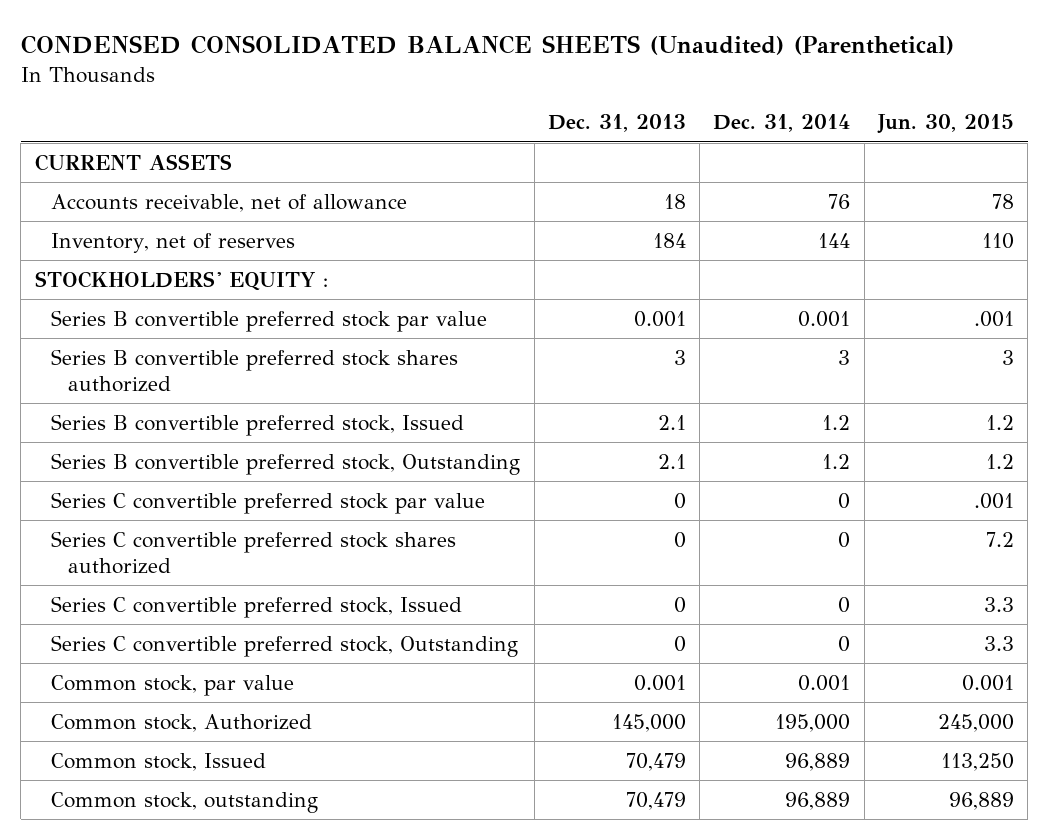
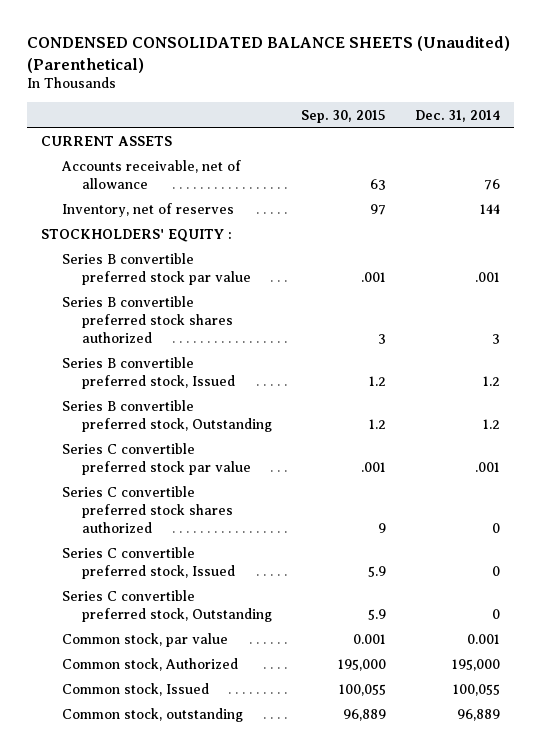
[547,114,686,133] Dec. 31, 2013 -> none
[876,114,1014,135] Jun. 30, 2015 -> none
none -> [301,109,387,123] Sep. 30, 2015
[798,310,851,327] 0.001 -> [474,272,500,283] .001
[838,492,851,509] 0 -> [474,462,500,473] .001
[785,752,851,771] 96,889 -> [452,684,500,697] 100,055

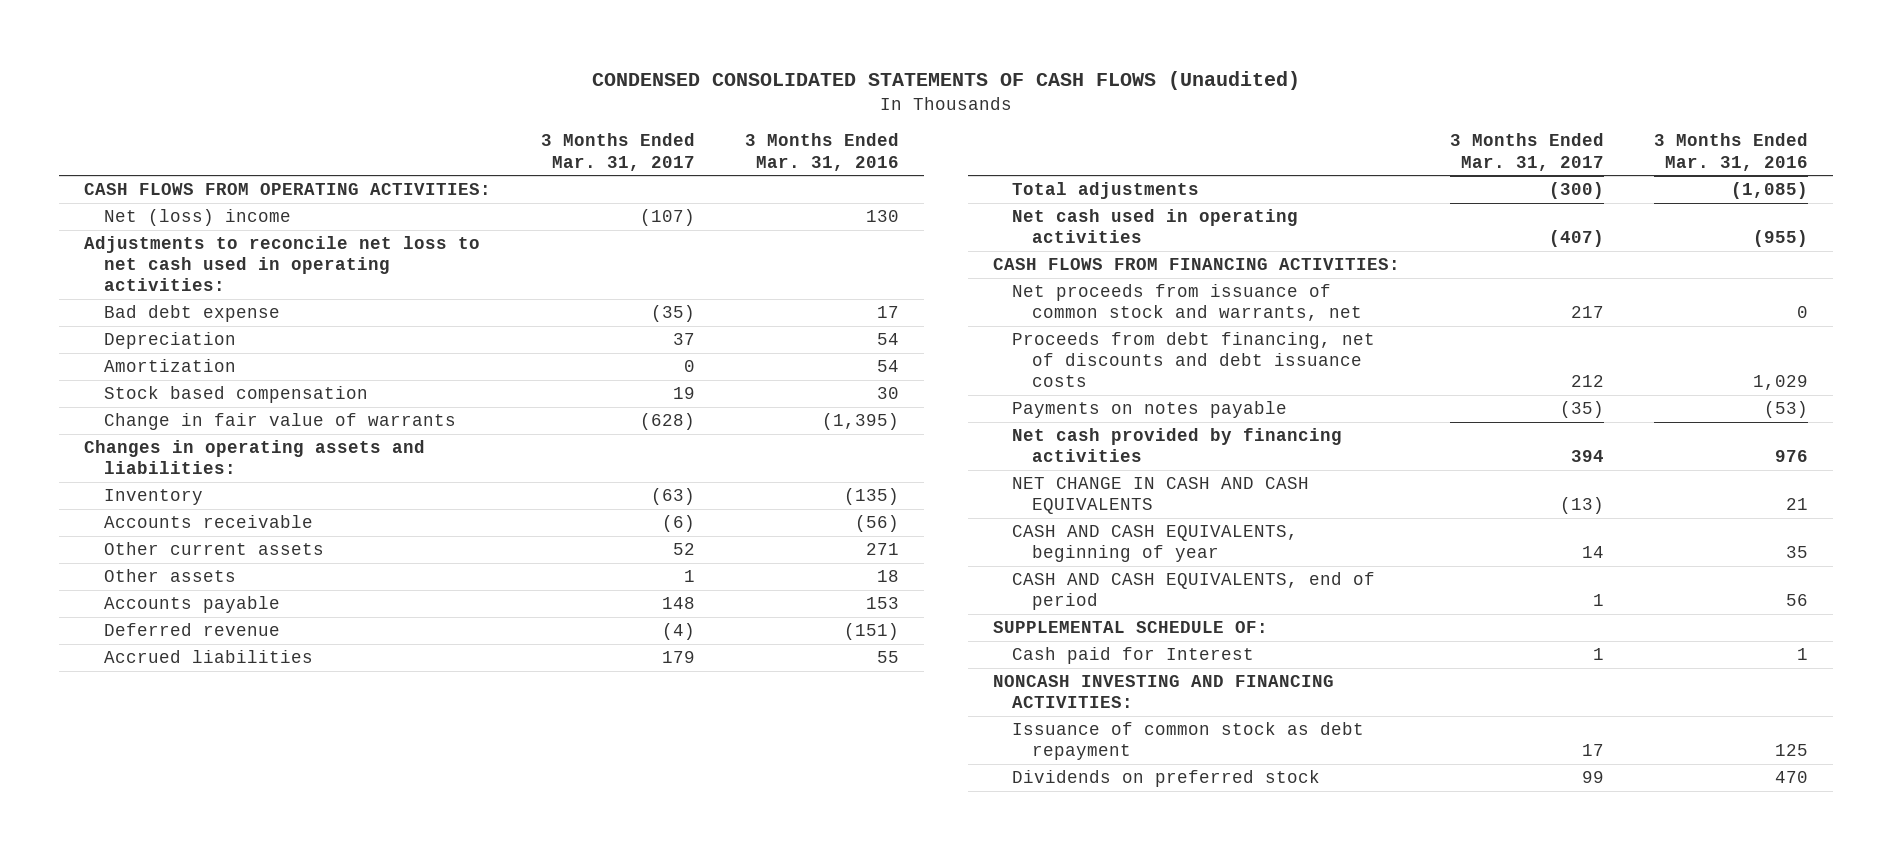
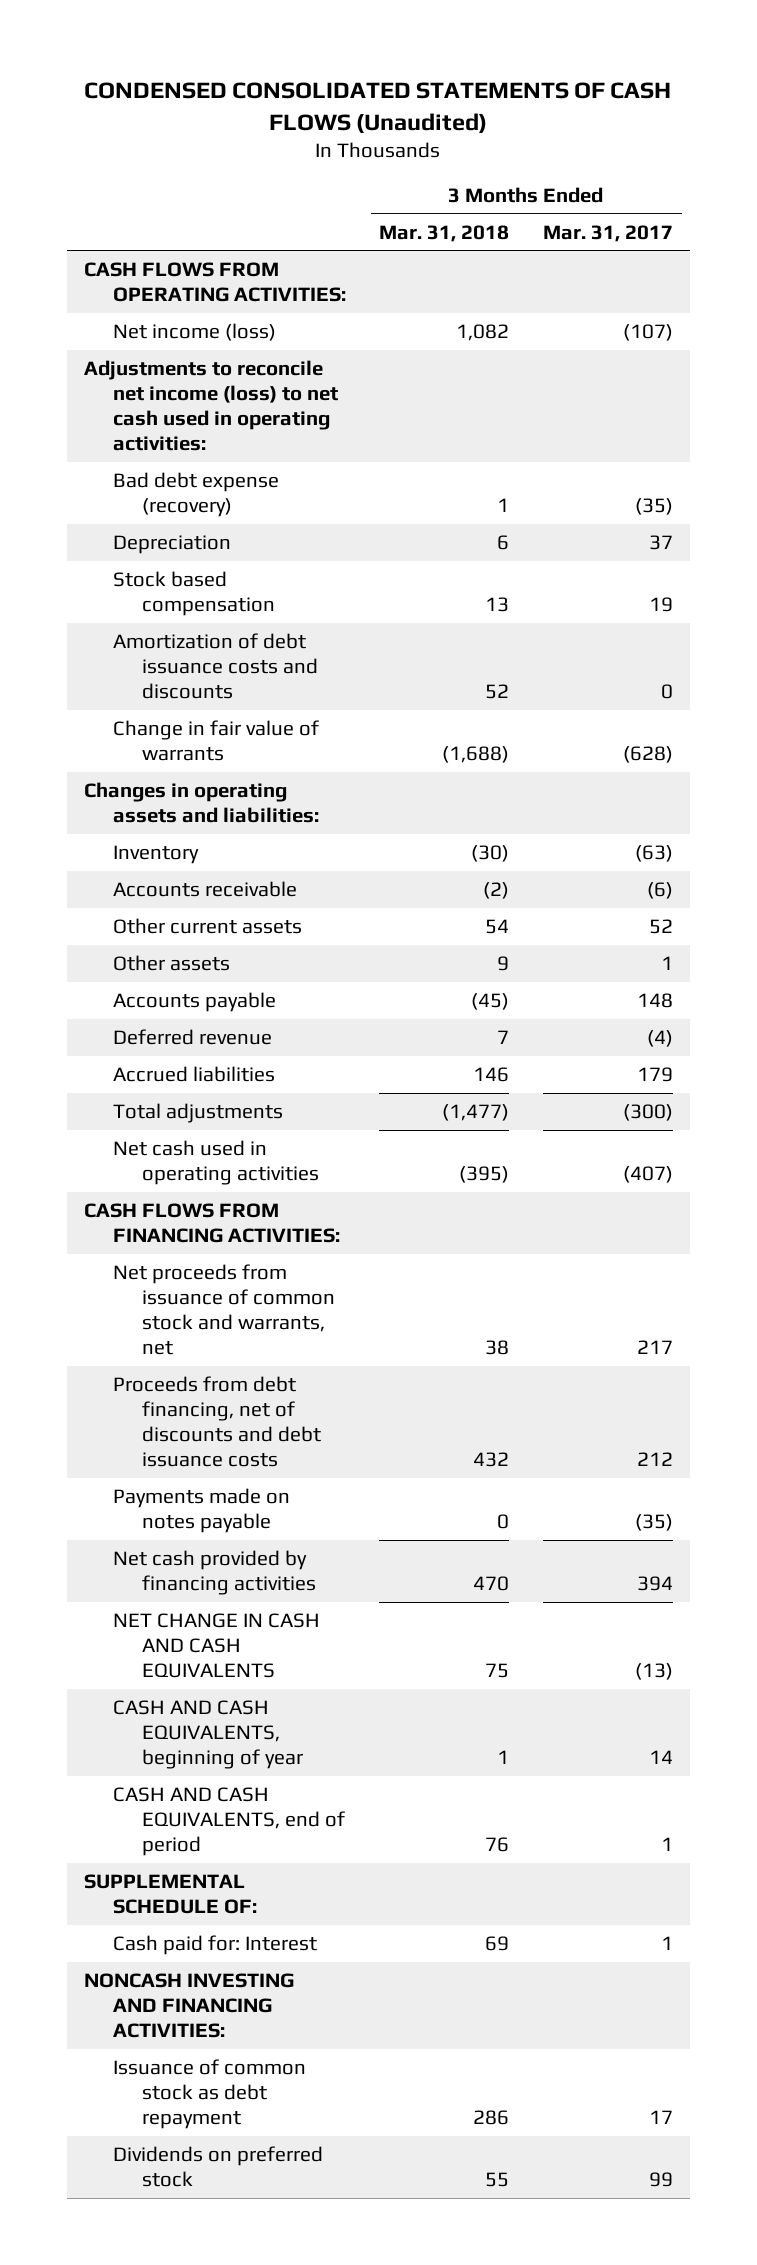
[745,133,900,171] 3 Months Ended Mar. 31, 2016 -> none
none -> [379,224,510,242] Mar. 31, 2018
[103,209,291,227] Net (loss) income -> [112,322,276,341] Net income (loss)
[84,236,481,292] Adjustments to reconcile net loss to net cash used in operating activities: -> [83,359,338,452] Adjustments to reconcile net income (loss) to net cash used in operating activities:
[103,305,280,323] Bad debt expense -> [112,471,279,517] Bad debt expense (recovery)
[103,359,236,373] Amortization -> none
none -> [112,632,318,699] Amortization of debt issuance costs and discounts
[1012,401,1288,419] Payments on notes payable -> [112,1487,290,1533] Payments made on notes payable
[1012,647,1255,665] Cash paid for Interest -> [112,1934,317,1955] Cash paid for: Interest

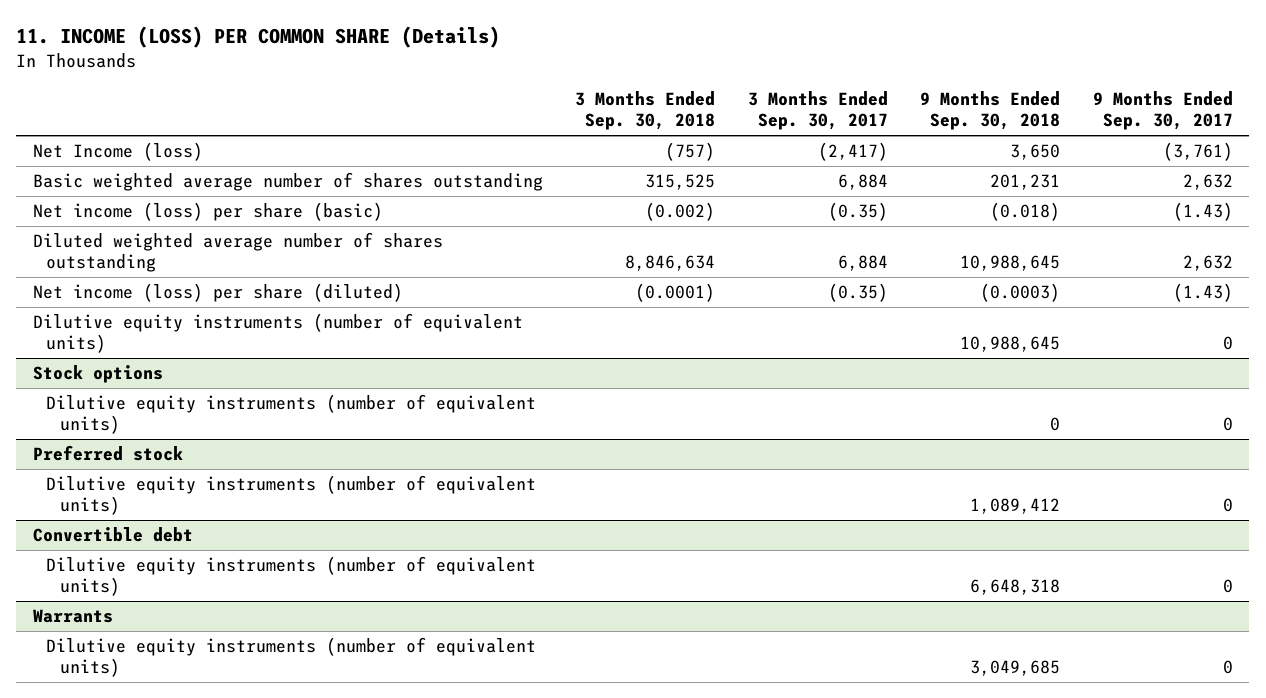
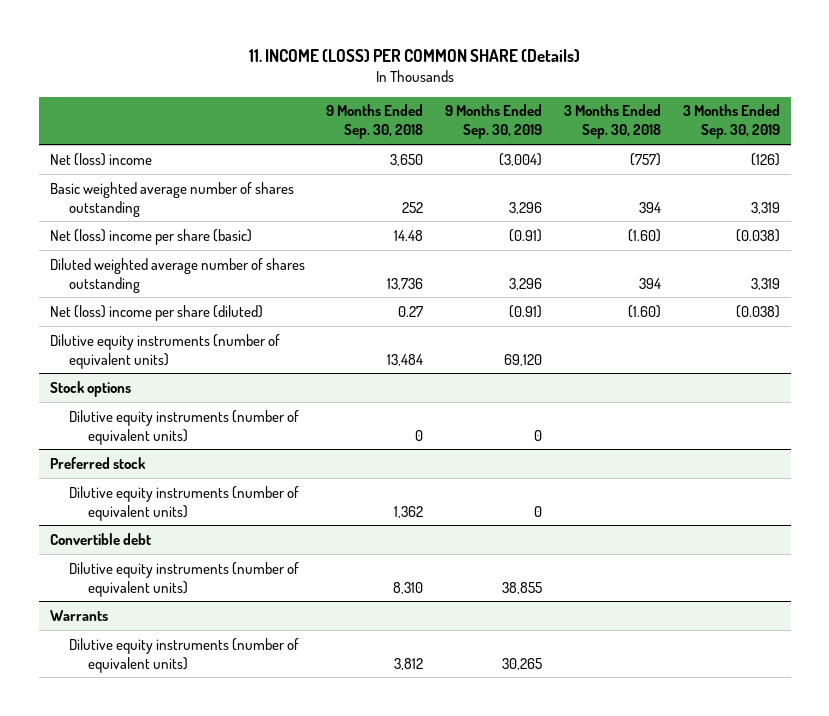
[747,91,888,131] 3 Months Ended Sep. 30, 2017 -> none
[1093,91,1234,131] 9 Months Ended Sep. 30, 2017 -> none
none -> [445,104,543,140] 9 Months Ended Sep. 30, 2019
none -> [682,104,780,140] 3 Months Ended Sep. 30, 2019
[32,141,203,161] Net Income (loss) -> [49,152,152,166] Net (loss) income
[645,173,716,190] 315,525 -> [638,201,661,213] 394
[990,173,1061,190] 201,231 -> [402,201,424,213] 252
[32,201,383,221] Net income (loss) per share (basic) -> [49,228,252,245] Net (loss) income per share (basic)
[645,201,716,221] (0.002) -> [627,228,661,242] (1.60)
[990,201,1061,221] (0.018) -> [394,229,424,241] 14.48
[625,254,716,271] 8,846,634 -> [638,277,661,289] 394
[960,254,1061,271] 10,988,645 -> [387,277,424,290] 13,736
[32,282,403,302] Net income (loss) per share (diluted) -> [49,304,263,321] Net (loss) income per share (diluted)
[635,282,716,302] (0.0001) -> [627,304,661,318] (1.60)
[980,282,1061,302] (0.0003) -> [398,305,424,317] 0.27
[960,335,1061,352] 10,988,645 -> [387,353,424,366] 13,484
[970,497,1061,514] 1,089,412 -> [394,505,424,518] 1,362
[970,578,1061,595] 6,648,318 -> [393,581,424,594] 8,310
[970,659,1061,676] 3,049,685 -> [394,657,424,670] 3,812

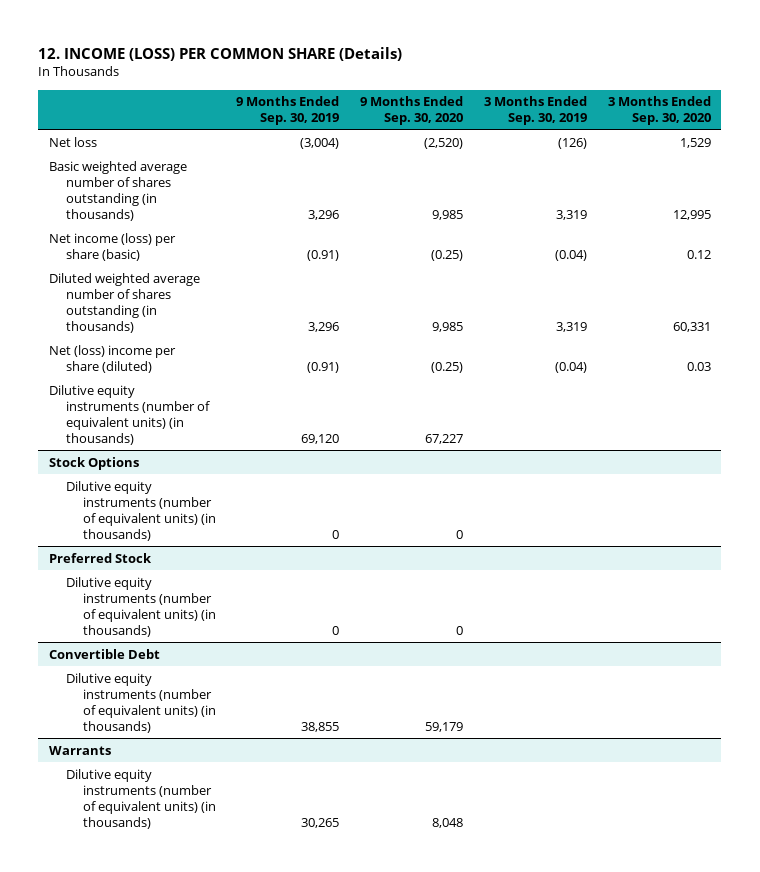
[248,48,580,62] 11. INCOME (LOSS) PER COMMON SHARE (Details) -> [38,46,403,61] 12. INCOME (LOSS) PER COMMON SHARE (Details)
[326,104,424,140] 9 Months Ended Sep. 30, 2018 -> none
[563,104,661,140] 3 Months Ended Sep. 30, 2018 -> none
none -> [360,96,464,126] 9 Months Ended Sep. 30, 2020
none -> [607,96,711,126] 3 Months Ended Sep. 30, 2020
[49,152,152,166] Net (loss) income -> [48,136,97,147] Net loss
[49,181,294,217] Basic weighted average number of shares outstanding -> [48,160,187,222] Basic weighted average number of shares outstanding (in thousands)
[49,228,252,245] Net (loss) income per share (basic) -> [48,232,176,261] Net income (loss) per share (basic)
[735,228,780,242] (0.038) -> [555,249,588,261] (0.04)
[49,257,305,293] Diluted weighted average number of shares outstanding -> [48,272,200,334] Diluted weighted average number of shares outstanding (in thousands)
[735,304,780,318] (0.038) -> [555,361,588,373] (0.04)
[49,333,280,369] Dilutive equity instruments (number of equivalent units) -> [48,384,210,446] Dilutive equity instruments (number of equivalent units) (in thousands)
[49,380,131,397] Stock options -> [48,456,139,470] Stock Options
[68,409,299,445] Dilutive equity instruments (number of equivalent units) -> [65,480,216,542] Dilutive equity instruments (number of equivalent units) (in thousands)
[49,456,146,469] Preferred stock -> [48,552,152,563] Preferred Stock
[68,485,299,521] Dilutive equity instruments (number of equivalent units) -> [65,576,216,638] Dilutive equity instruments (number of equivalent units) (in thousands)
[49,532,151,545] Convertible debt -> [48,648,160,659] Convertible Debt
[68,561,299,597] Dilutive equity instruments (number of equivalent units) -> [65,672,216,734] Dilutive equity instruments (number of equivalent units) (in thousands)
[68,637,299,673] Dilutive equity instruments (number of equivalent units) -> [65,768,216,830] Dilutive equity instruments (number of equivalent units) (in thousands)

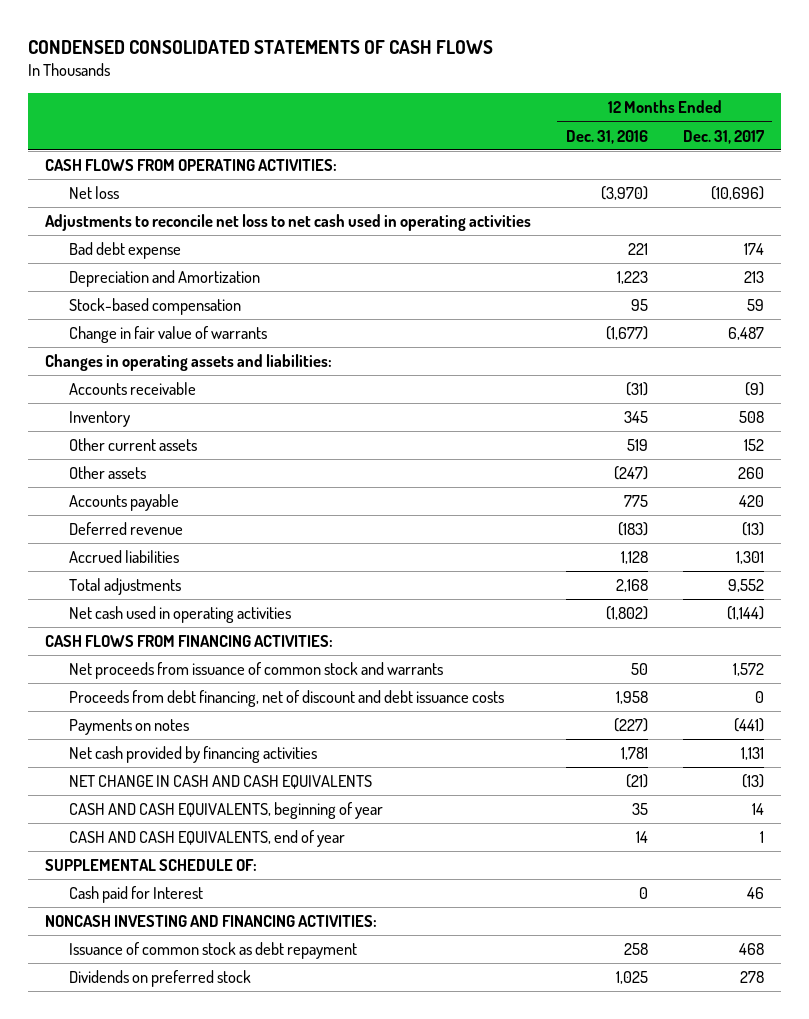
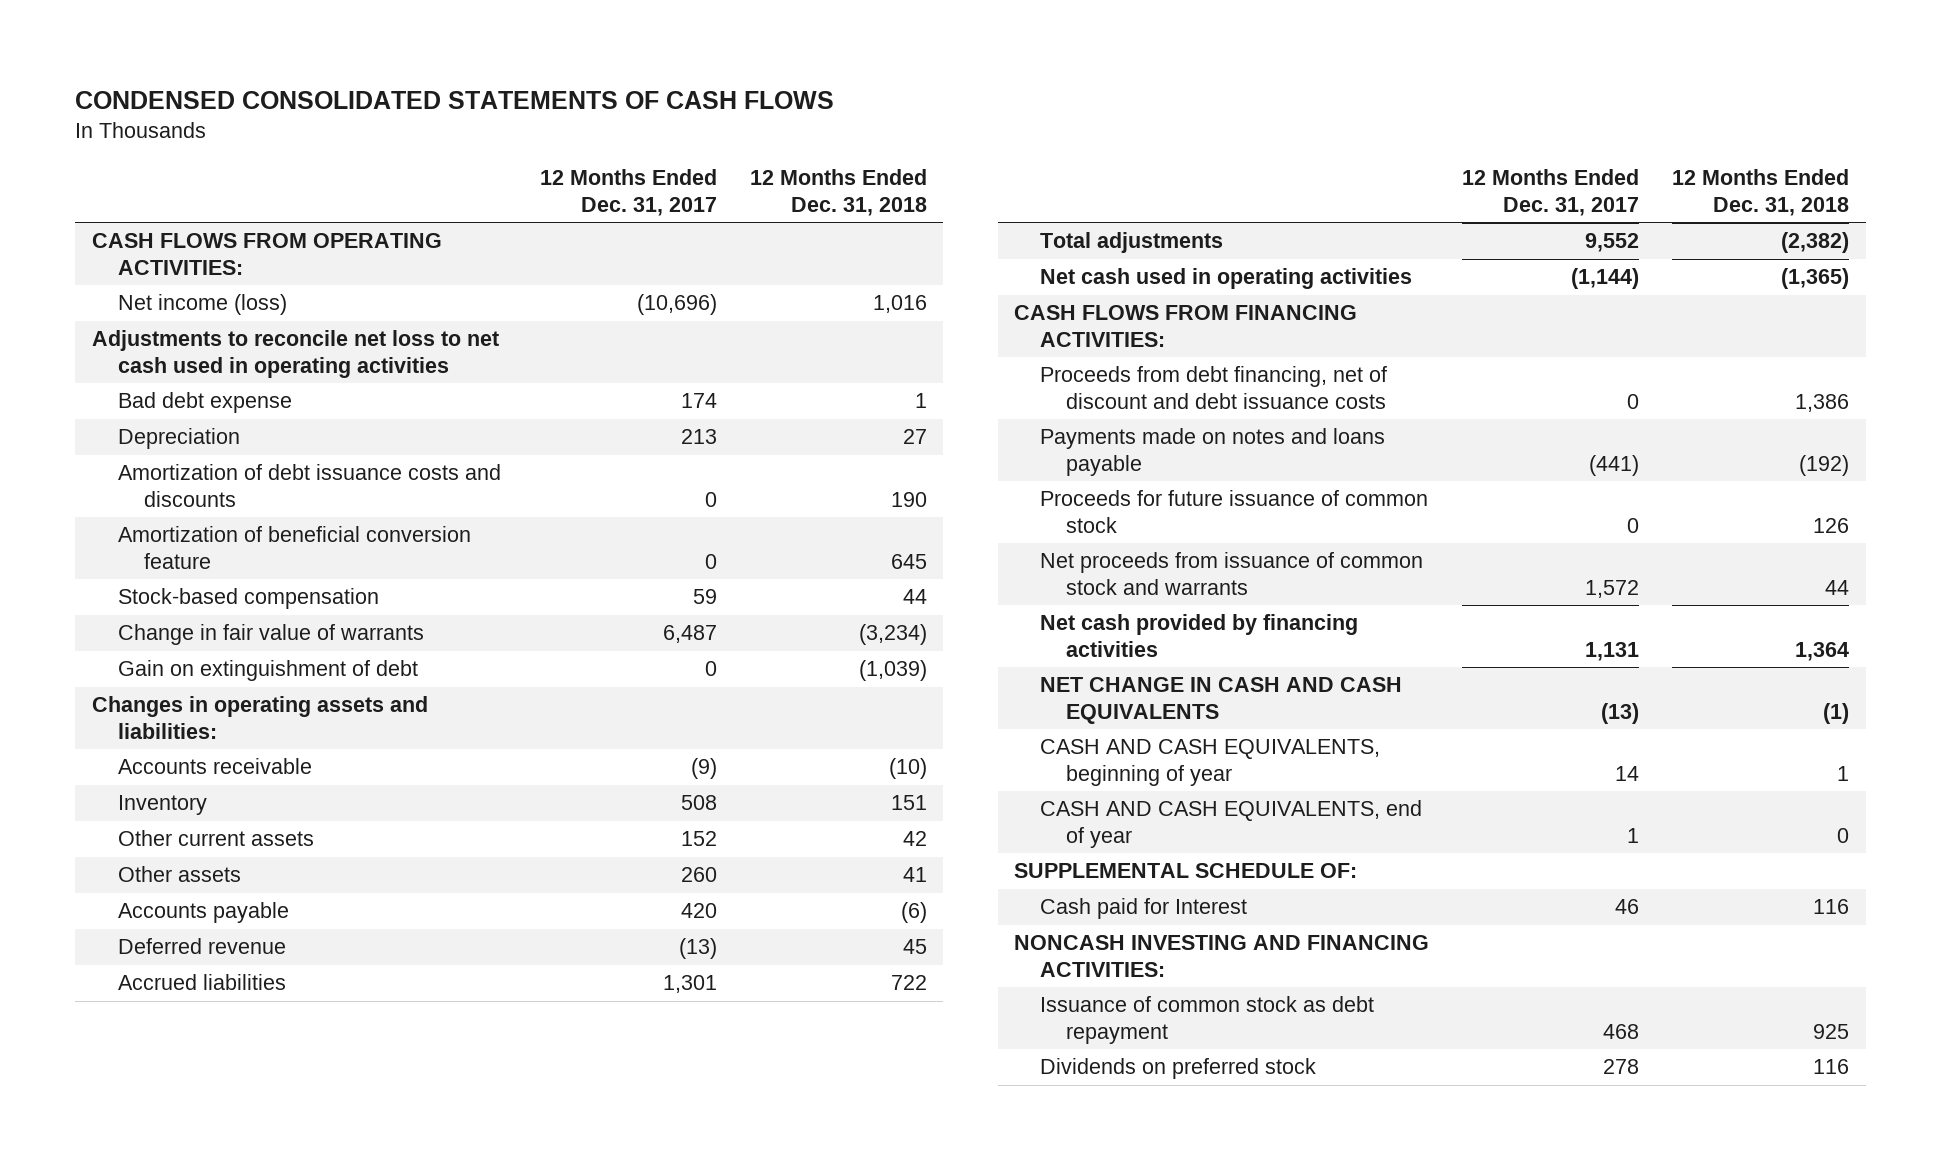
[566,129,649,144] Dec. 31, 2016 -> none
none -> [749,169,927,216] 12 Months Ended Dec. 31, 2018
[68,186,119,200] Net loss -> [117,294,287,316] Net income (loss)
[68,270,260,288] Depreciation and Amortization -> [117,428,240,450] Depreciation
none -> [117,464,501,507] Amortization of debt issuance costs and discounts
none -> [117,526,471,569] Amortization of beneficial conversion feature
none -> [117,660,418,682] Gain on extinguishment of debt
[68,719,189,736] Payments on notes -> [1040,428,1386,476] Payments made on notes and loans payable
none -> [1040,490,1429,533] Proceeds for future issuance of common stock
[68,662,443,680] Net proceeds from issuance of common stock and warrants -> [1040,552,1424,595] Net proceeds from issuance of common stock and warrants

